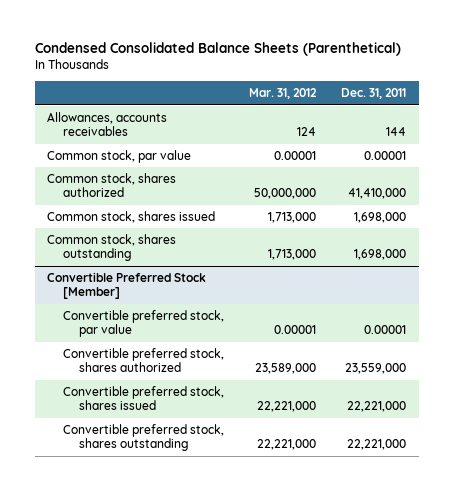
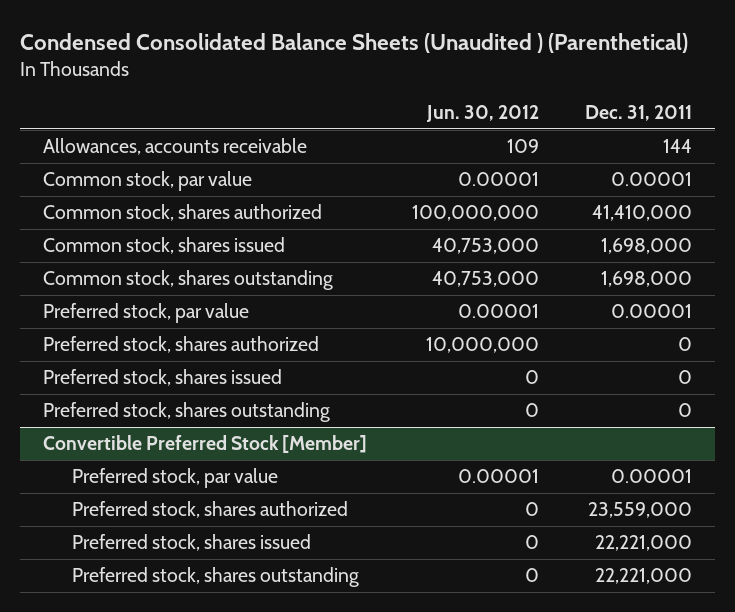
[34,42,401,57] Condensed Consolidated Balance Sheets (Parenthetical) -> [19,32,688,53] Condensed Consolidated Balance Sheets (Unaudited ) (Parenthetical)
[249,88,318,100] Mar. 31, 2012 -> none
none -> [426,105,540,123] Jun. 30, 2012
[47,111,168,137] Allowances, accounts receivables -> [42,138,307,156] Allowances, accounts receivable
none -> [42,303,249,324] Preferred stock, par value
none -> [42,336,319,354] Preferred stock, shares authorized
none -> [42,369,282,387] Preferred stock, shares issued
none -> [42,402,330,423] Preferred stock, shares outstanding
[63,309,225,338] Convertible preferred stock, par value -> [71,468,278,489] Preferred stock, par value
[63,347,225,373] Convertible preferred stock, shares authorized -> [71,501,348,519] Preferred stock, shares authorized
[63,385,225,411] Convertible preferred stock, shares issued -> [71,534,311,552] Preferred stock, shares issued
[63,423,225,452] Convertible preferred stock, shares outstanding -> [71,567,359,588] Preferred stock, shares outstanding

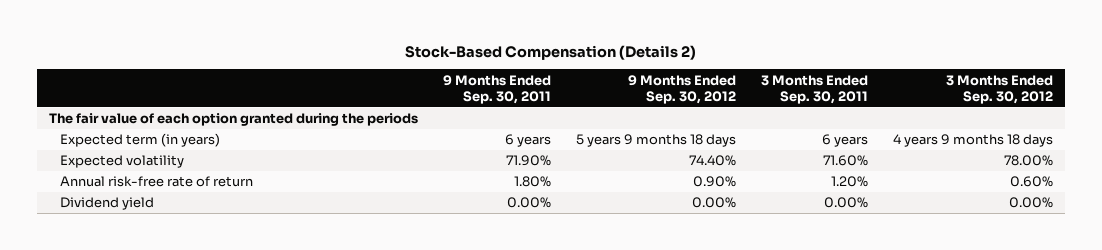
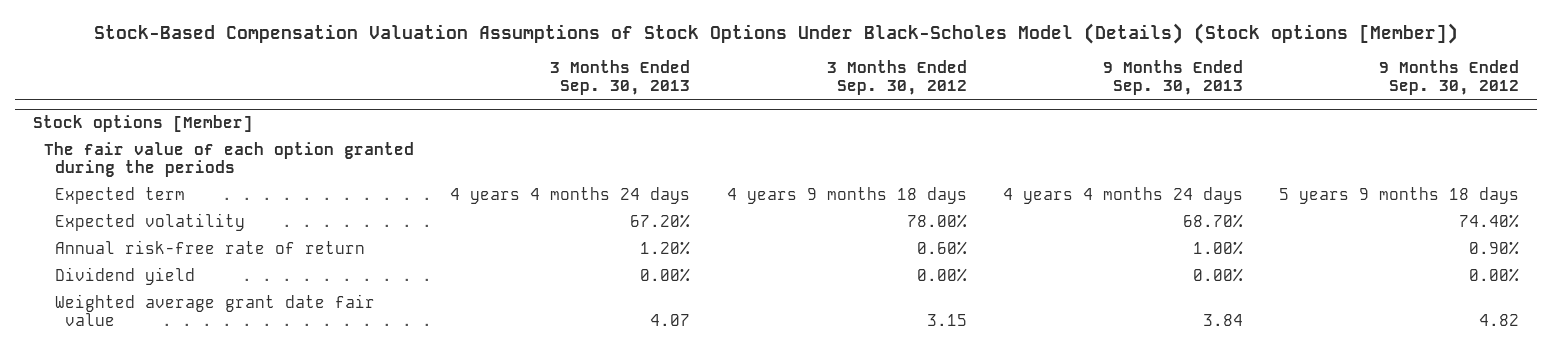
[405,44,697,60] Stock-Based Compensation (Details 2) -> [94,22,1459,44] Stock-Based Compensation Valuation Assumptions of Stock Options Under Black-Scholes Model (Details) (Stock options [Member])
[443,74,552,104] 9 Months Ended Sep. 30, 2011 -> none
[760,74,868,104] 3 Months Ended Sep. 30, 2011 -> none
none -> [550,60,691,96] 3 Months Ended Sep. 30, 2013
none -> [1102,60,1243,96] 9 Months Ended Sep. 30, 2013
none -> [33,115,254,133] Stock options [Member]
[60,133,221,148] Expected term (in years) -> [54,186,185,204] Expected term
none -> [54,293,375,327] Weighted average grant date fair value

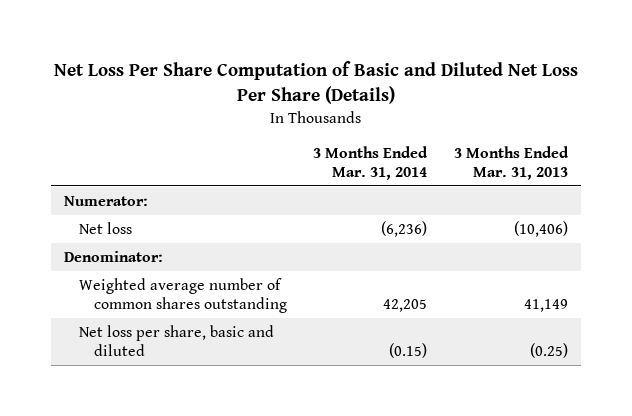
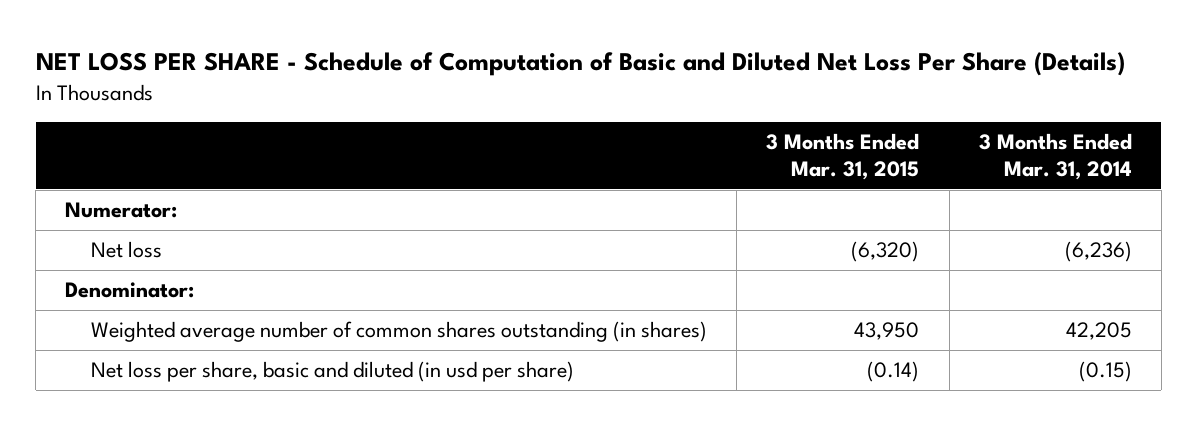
[54,60,579,105] Net Loss Per Share Computation of Basic and Diluted Net Loss Per Share (Details) -> [35,51,1125,76] NET LOSS PER SHARE - Schedule of Computation of Basic and Diluted Net Loss Per Share (Details)
[454,145,570,180] 3 Months Ended Mar. 31, 2013 -> none
none -> [766,133,920,180] 3 Months Ended Mar. 31, 2015
[78,277,287,313] Weighted average number of common shares outstanding -> [91,321,708,343] Weighted average number of common shares outstanding (in shares)
[78,324,274,356] Net loss per share, basic and diluted -> [91,361,575,383] Net loss per share, basic and diluted (in usd per share)

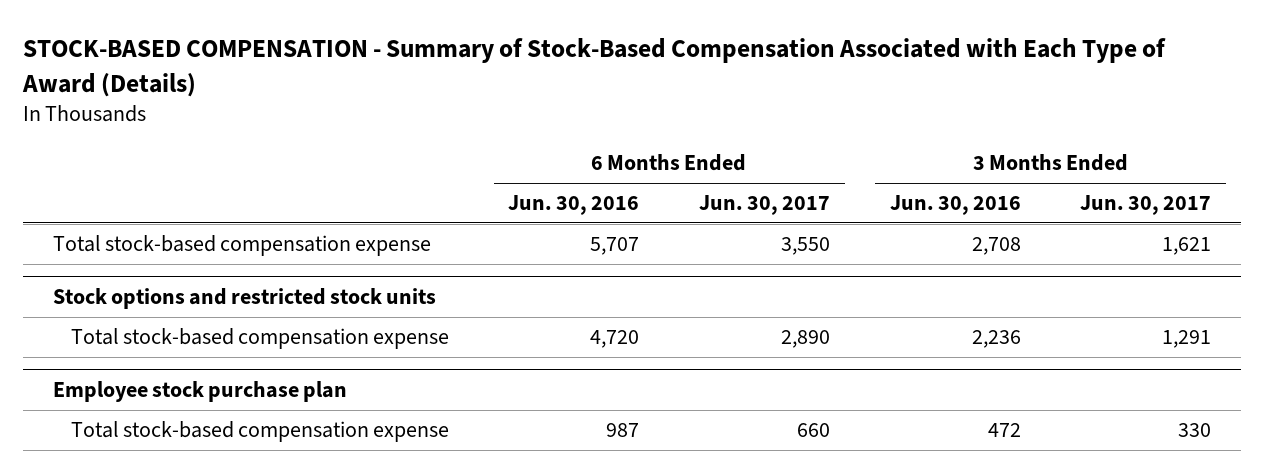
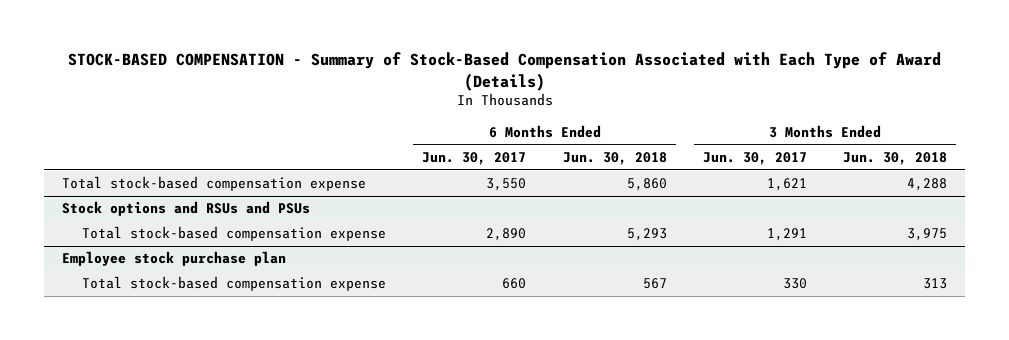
[508,195,640,216] Jun. 30, 2016 -> none
[889,195,1021,216] Jun. 30, 2016 -> none
none -> [562,151,667,165] Jun. 30, 2018
none -> [843,151,948,165] Jun. 30, 2018
[53,287,437,309] Stock options and restricted stock units -> [62,201,311,217] Stock options and RSUs and PSUs

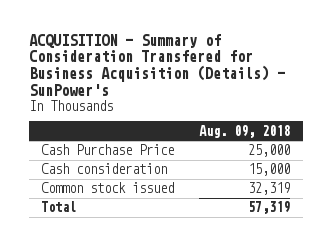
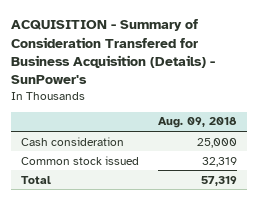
[41,163,168,175] Cash consideration -> none
[41,144,175,156] Cash Purchase Price -> [20,136,124,146] Cash consideration

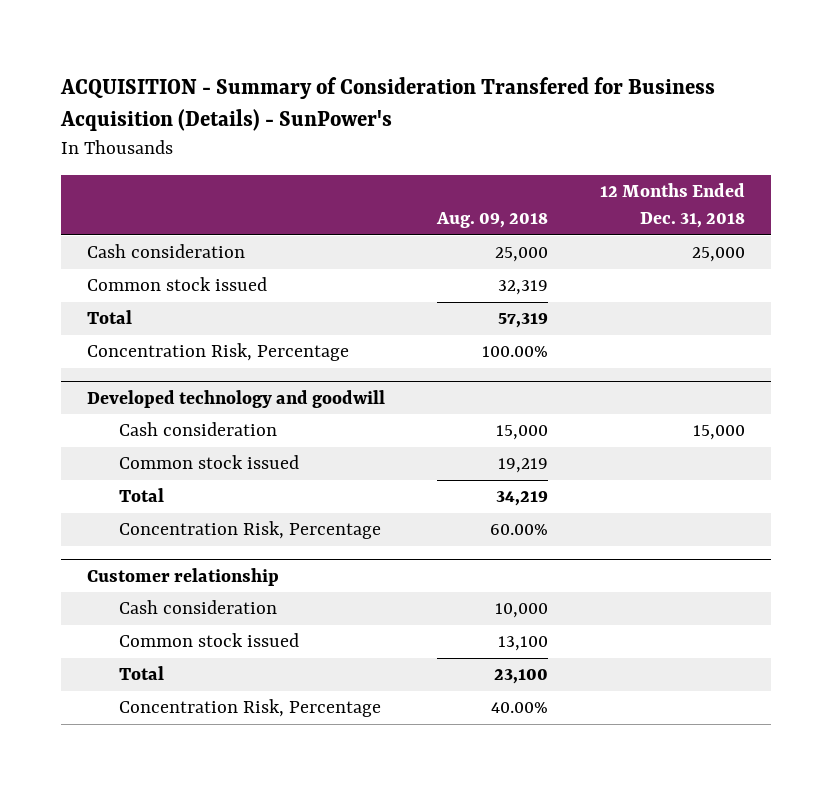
none -> [600,183,746,229] 12 Months Ended Dec. 31, 2018
none -> [87,343,350,362] Concentration Risk, Percentage
none -> [87,389,386,408] Developed technology and goodwill
none -> [118,422,277,437] Cash consideration
none -> [118,455,299,470] Common stock issued
none -> [118,488,164,503] Total
none -> [118,521,381,540] Concentration Risk, Percentage
none -> [87,567,280,586] Customer relationship
none -> [118,600,277,615] Cash consideration
none -> [118,633,299,648] Common stock issued
none -> [118,666,164,681] Total
none -> [118,699,381,718] Concentration Risk, Percentage

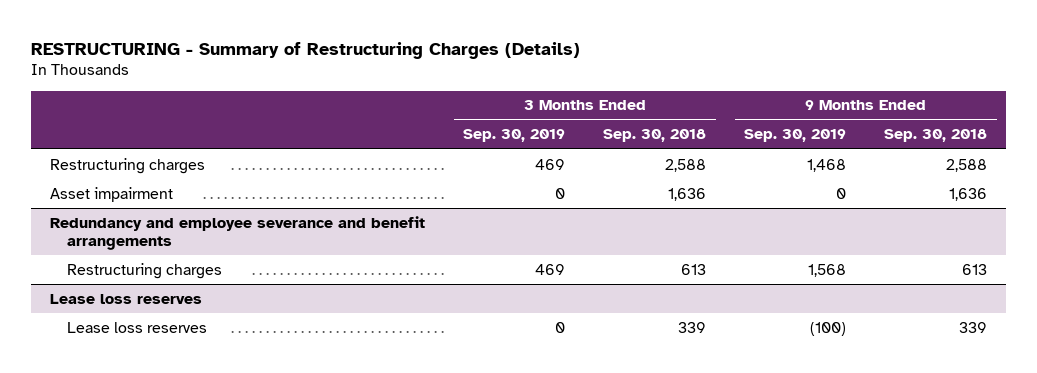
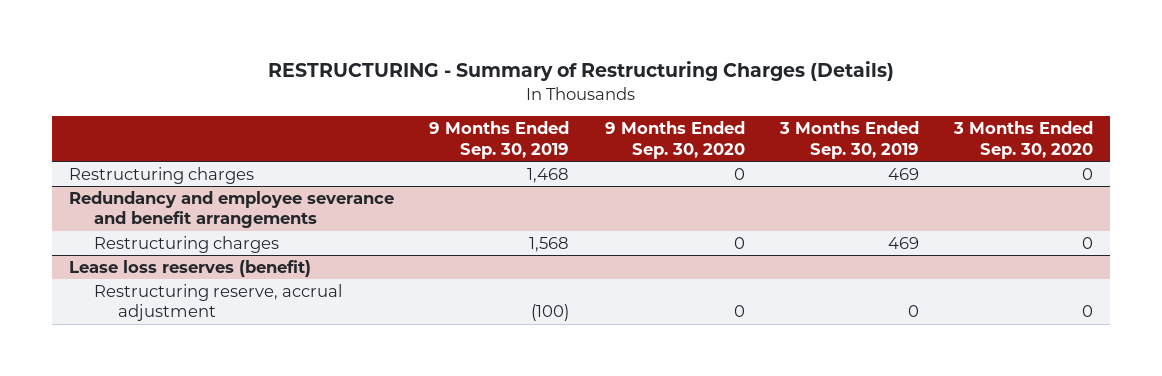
[603,129,707,143] Sep. 30, 2018 -> none
[884,129,988,143] Sep. 30, 2018 -> none
none -> [604,121,745,159] 9 Months Ended Sep. 30, 2020
none -> [952,121,1093,159] 3 Months Ended Sep. 30, 2020
[50,186,174,202] Asset impairment -> none
[50,293,203,304] Lease loss reserves -> [69,260,312,278] Lease loss reserves (benefit)
[67,321,208,333] Lease loss reserves -> [93,284,342,322] Restructuring reserve, accrual adjustment

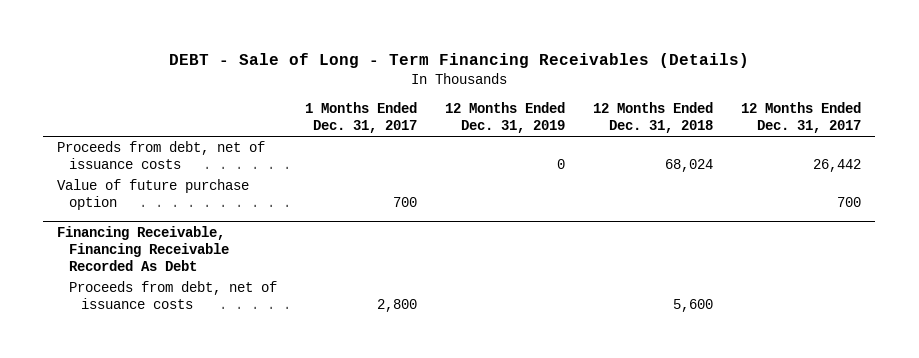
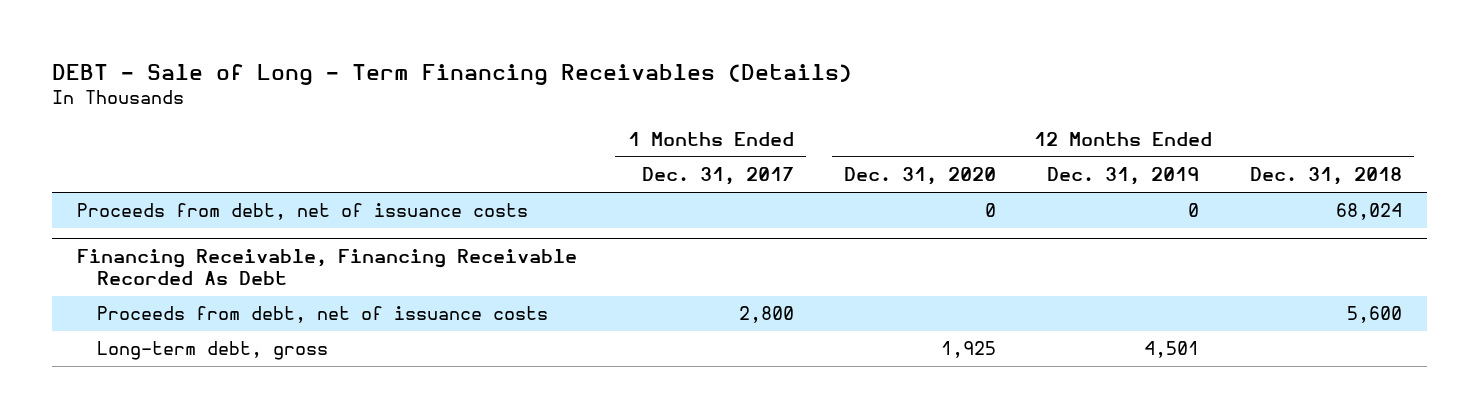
[741,102,862,134] 12 Months Ended Dec. 31, 2017 -> none
none -> [844,167,997,186] Dec. 31, 2020
[57,179,250,211] Value of future purchase option -> none
none -> [97,341,329,361] Long-term debt, gross

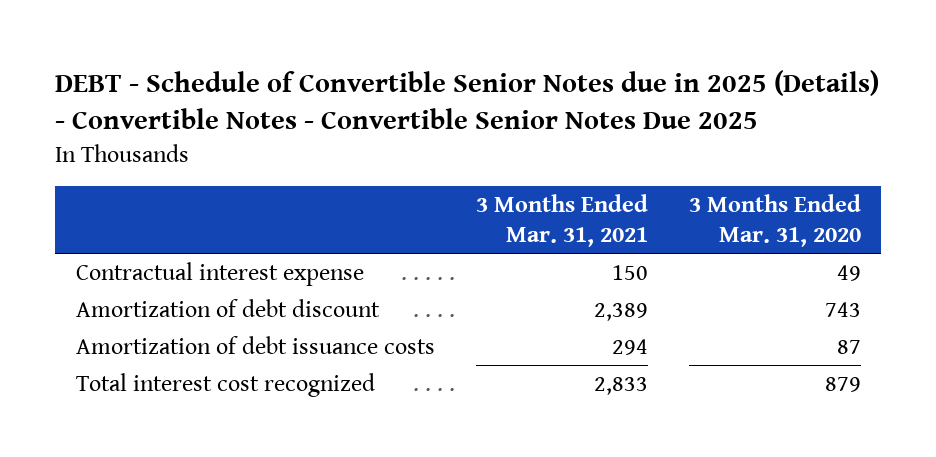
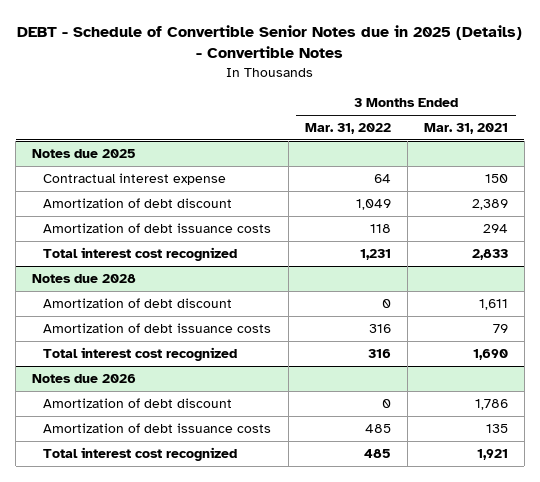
[55,70,880,130] DEBT - Schedule of Convertible Senior Notes due in 2025 (Details) - Convertible Notes - Convertible Senior Notes Due 2025 -> [17,24,523,59] DEBT - Schedule of Convertible Senior Notes due in 2025 (Details) - Convertible Notes
[688,193,861,247] 3 Months Ended Mar. 31, 2020 -> none
none -> [304,123,391,135] Mar. 31, 2022
none -> [32,149,137,159] Notes due 2025
none -> [32,274,137,284] Notes due 2028
none -> [43,298,233,309] Amortization of debt discount
none -> [43,323,272,334] Amortization of debt issuance costs
none -> [43,347,238,362] Total interest cost recognized
none -> [32,374,137,384] Notes due 2026
none -> [43,398,233,409] Amortization of debt discount
none -> [43,423,272,434] Amortization of debt issuance costs
none -> [43,447,238,462] Total interest cost recognized

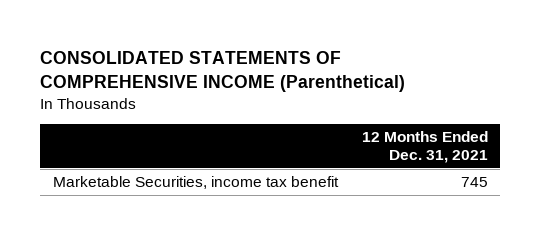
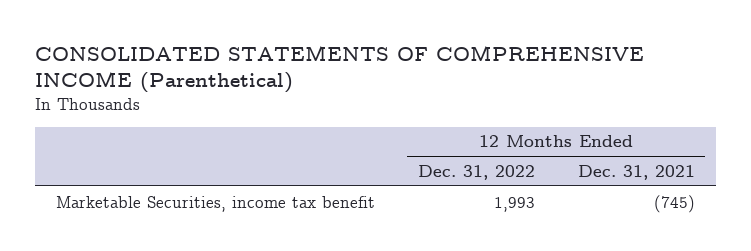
none -> [417,164,535,180] Dec. 31, 2022
[460,177,488,188] 745 -> [653,194,695,213] (745)

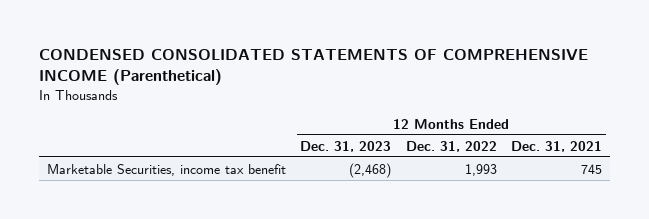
[34,45,644,94] CONSOLIDATED STATEMENTS OF COMPREHENSIVE INCOME (Parenthetical) -> [39,49,589,86] CONDENSED CONSOLIDATED STATEMENTS OF COMPREHENSIVE INCOME (Parenthetical)
none -> [300,140,392,152] Dec. 31, 2023
[653,194,695,213] (745) -> [581,163,603,174] 745

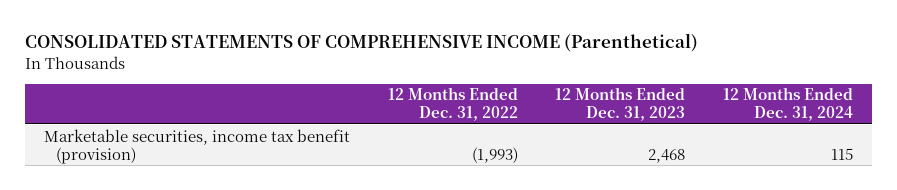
[39,49,589,86] CONDENSED CONSOLIDATED STATEMENTS OF COMPREHENSIVE INCOME (Parenthetical) -> [24,33,698,53] CONSOLIDATED STATEMENTS OF COMPREHENSIVE INCOME (Parenthetical)
[511,140,603,152] Dec. 31, 2021 -> none
none -> [722,87,853,122] 12 Months Ended Dec. 31, 2024
[46,163,286,176] Marketable Securities, income tax benefit -> [43,128,350,164] Marketable securities, income tax benefit (provision)
[349,162,392,178] (2,468) -> [648,148,686,163] 2,468
[464,163,497,176] 1,993 -> [471,146,518,163] (1,993)

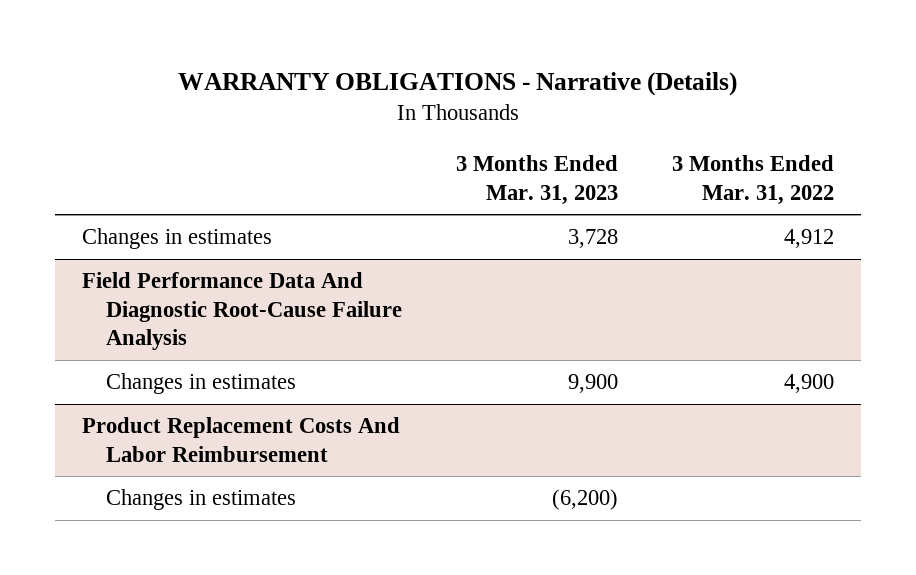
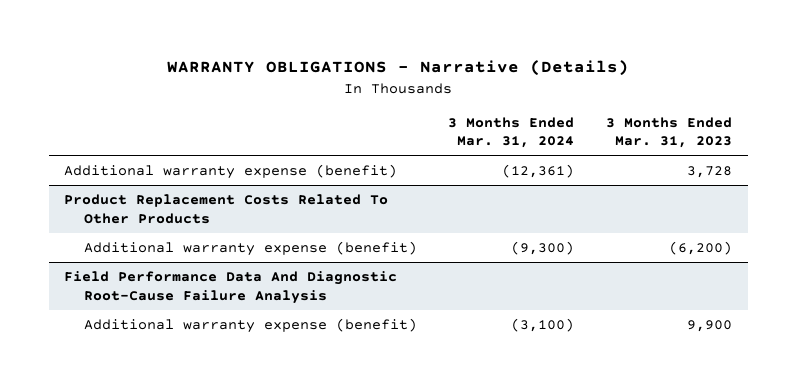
[671,154,834,205] 3 Months Ended Mar. 31, 2022 -> none
none -> [448,116,575,149] 3 Months Ended Mar. 31, 2024
[81,228,272,250] Changes in estimates -> [64,163,398,179] Additional warranty expense (benefit)
none -> [64,193,389,224] Product Replacement Costs Related To Other Products
none -> [83,240,417,256] Additional warranty expense (benefit)
[81,417,400,462] Product Replacement Costs And Labor Reimbursement -> none
[105,489,296,511] Changes in estimates -> none
[105,373,296,395] Changes in estimates -> [83,317,417,333] Additional warranty expense (benefit)

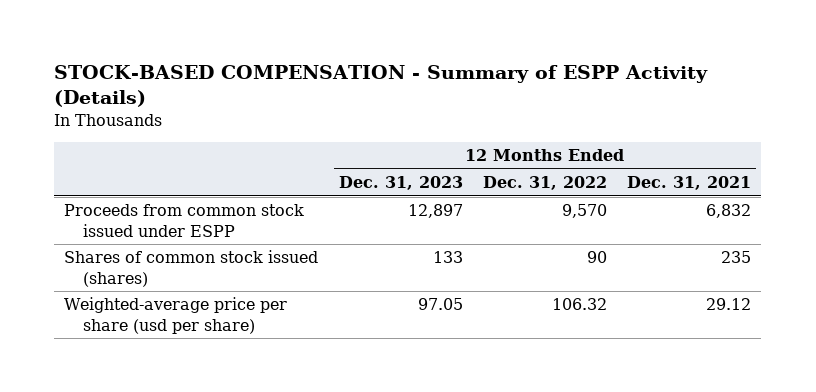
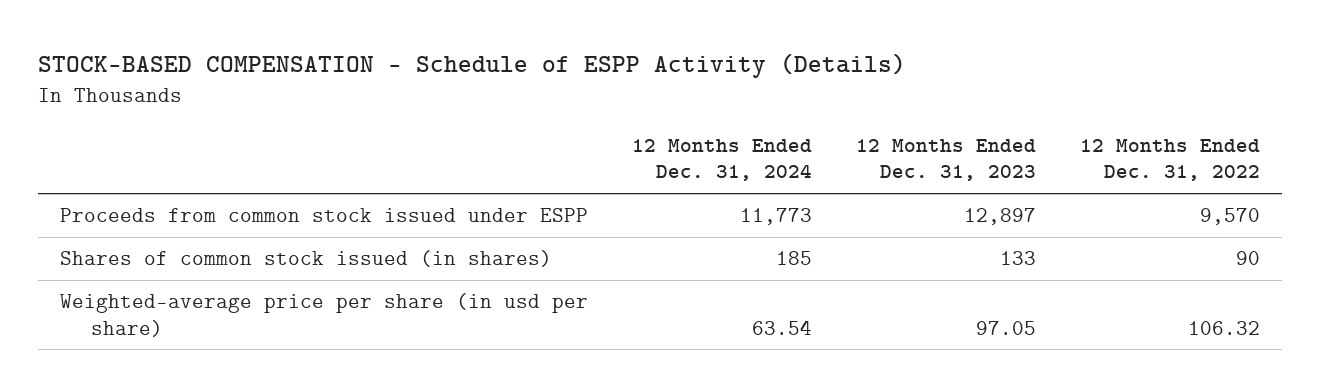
[54,65,709,108] STOCK-BASED COMPENSATION - Summary of ESPP Activity (Details) -> [38,53,907,79] STOCK-BASED COMPENSATION - Schedule of ESPP Activity (Details)
[627,176,752,191] Dec. 31, 2021 -> none
none -> [632,138,813,182] 12 Months Ended Dec. 31, 2024
[64,250,319,287] Shares of common stock issued (shares) -> [60,250,553,268] Shares of common stock issued (in shares)
[64,297,288,334] Weighted-average price per share (usd per share) -> [60,293,589,337] Weighted-average price per share (in usd per share)

